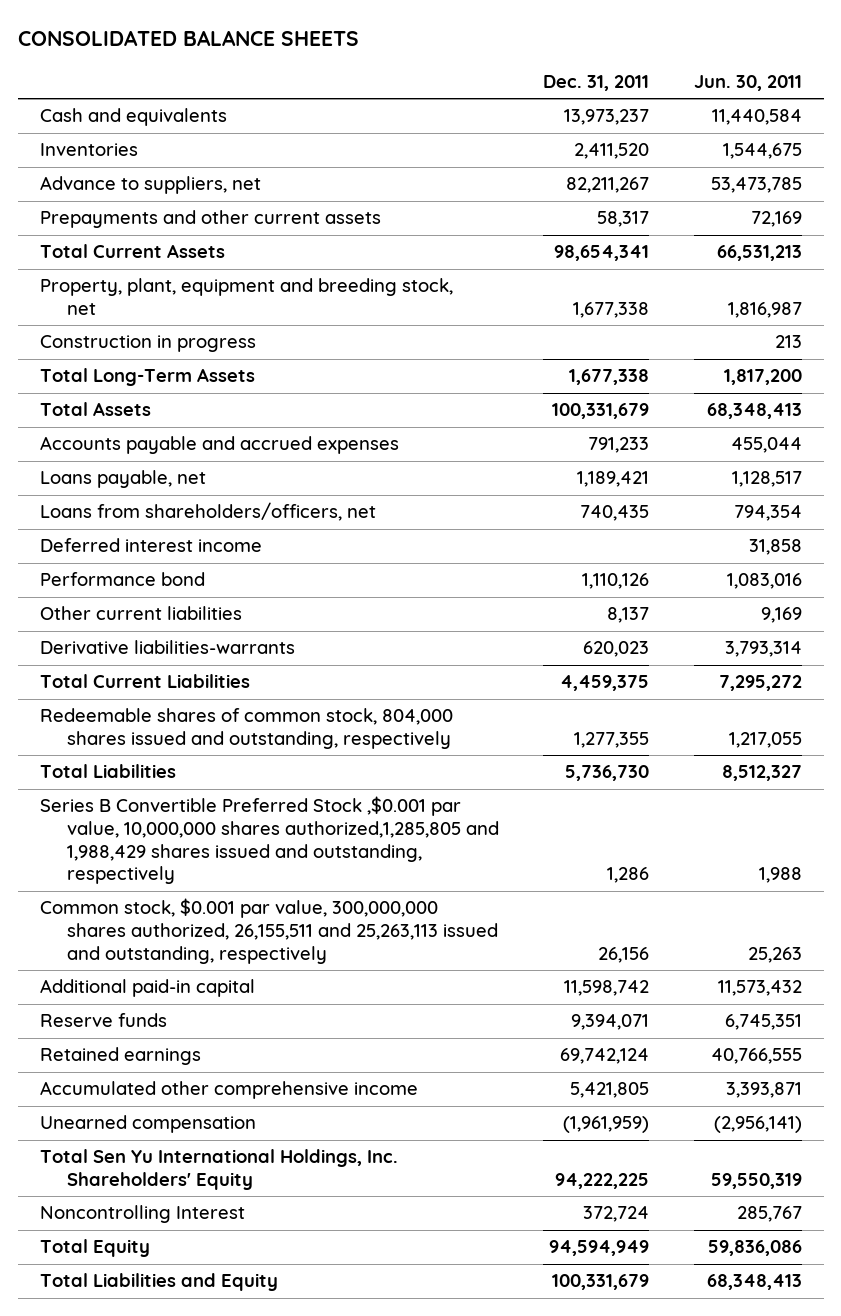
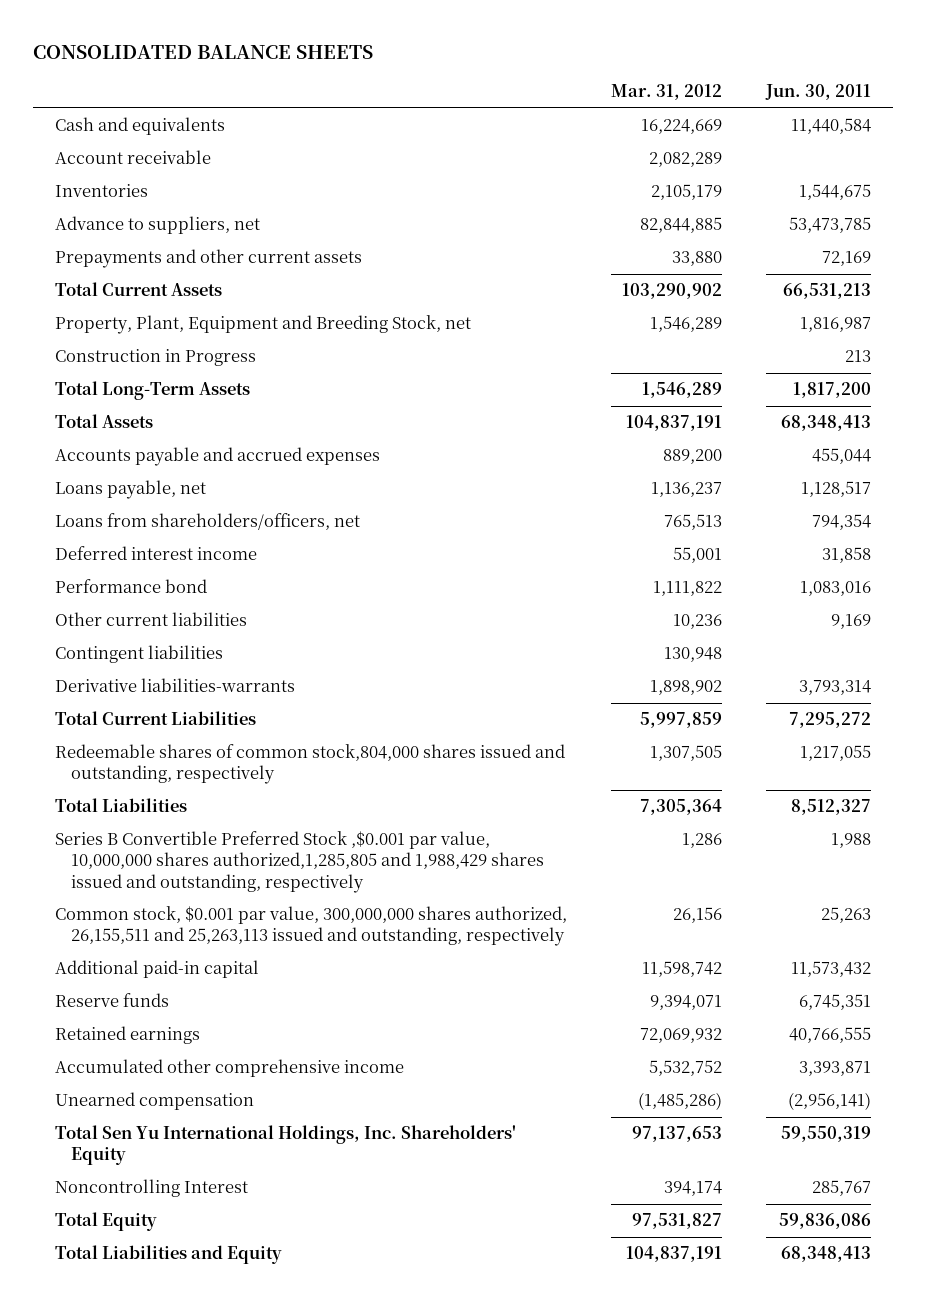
[543,75,650,92] Dec. 31, 2011 -> none
none -> [610,84,722,101] Mar. 31, 2012
none -> [54,150,211,165] Account receivable
[39,278,453,316] Property, plant, equipment and breeding stock, net -> [54,315,471,335] Property, Plant, Equipment and Breeding Stock, net
[39,335,256,353] Construction in progress -> [54,349,256,367] Construction in Progress
none -> [54,645,223,664] Contingent liabilities
[39,708,453,750] Redeemable shares of common stock, 804,000 shares issued and outstanding, respectively -> [54,744,565,785] Redeemable shares of common stock,804,000 shares issued and outstanding, respectively

